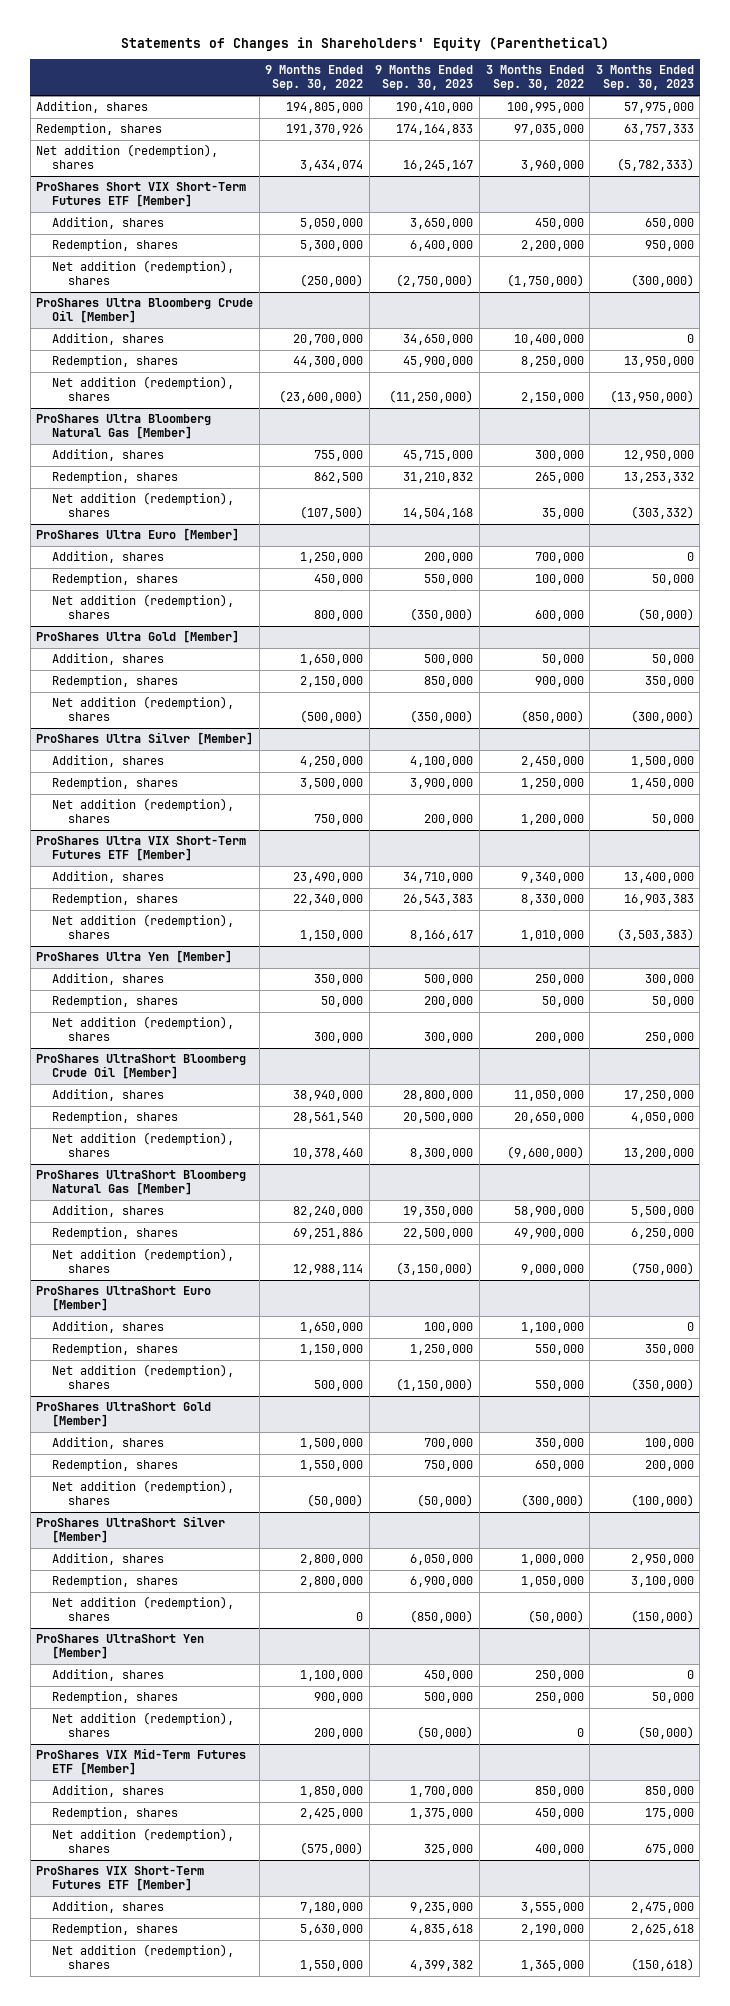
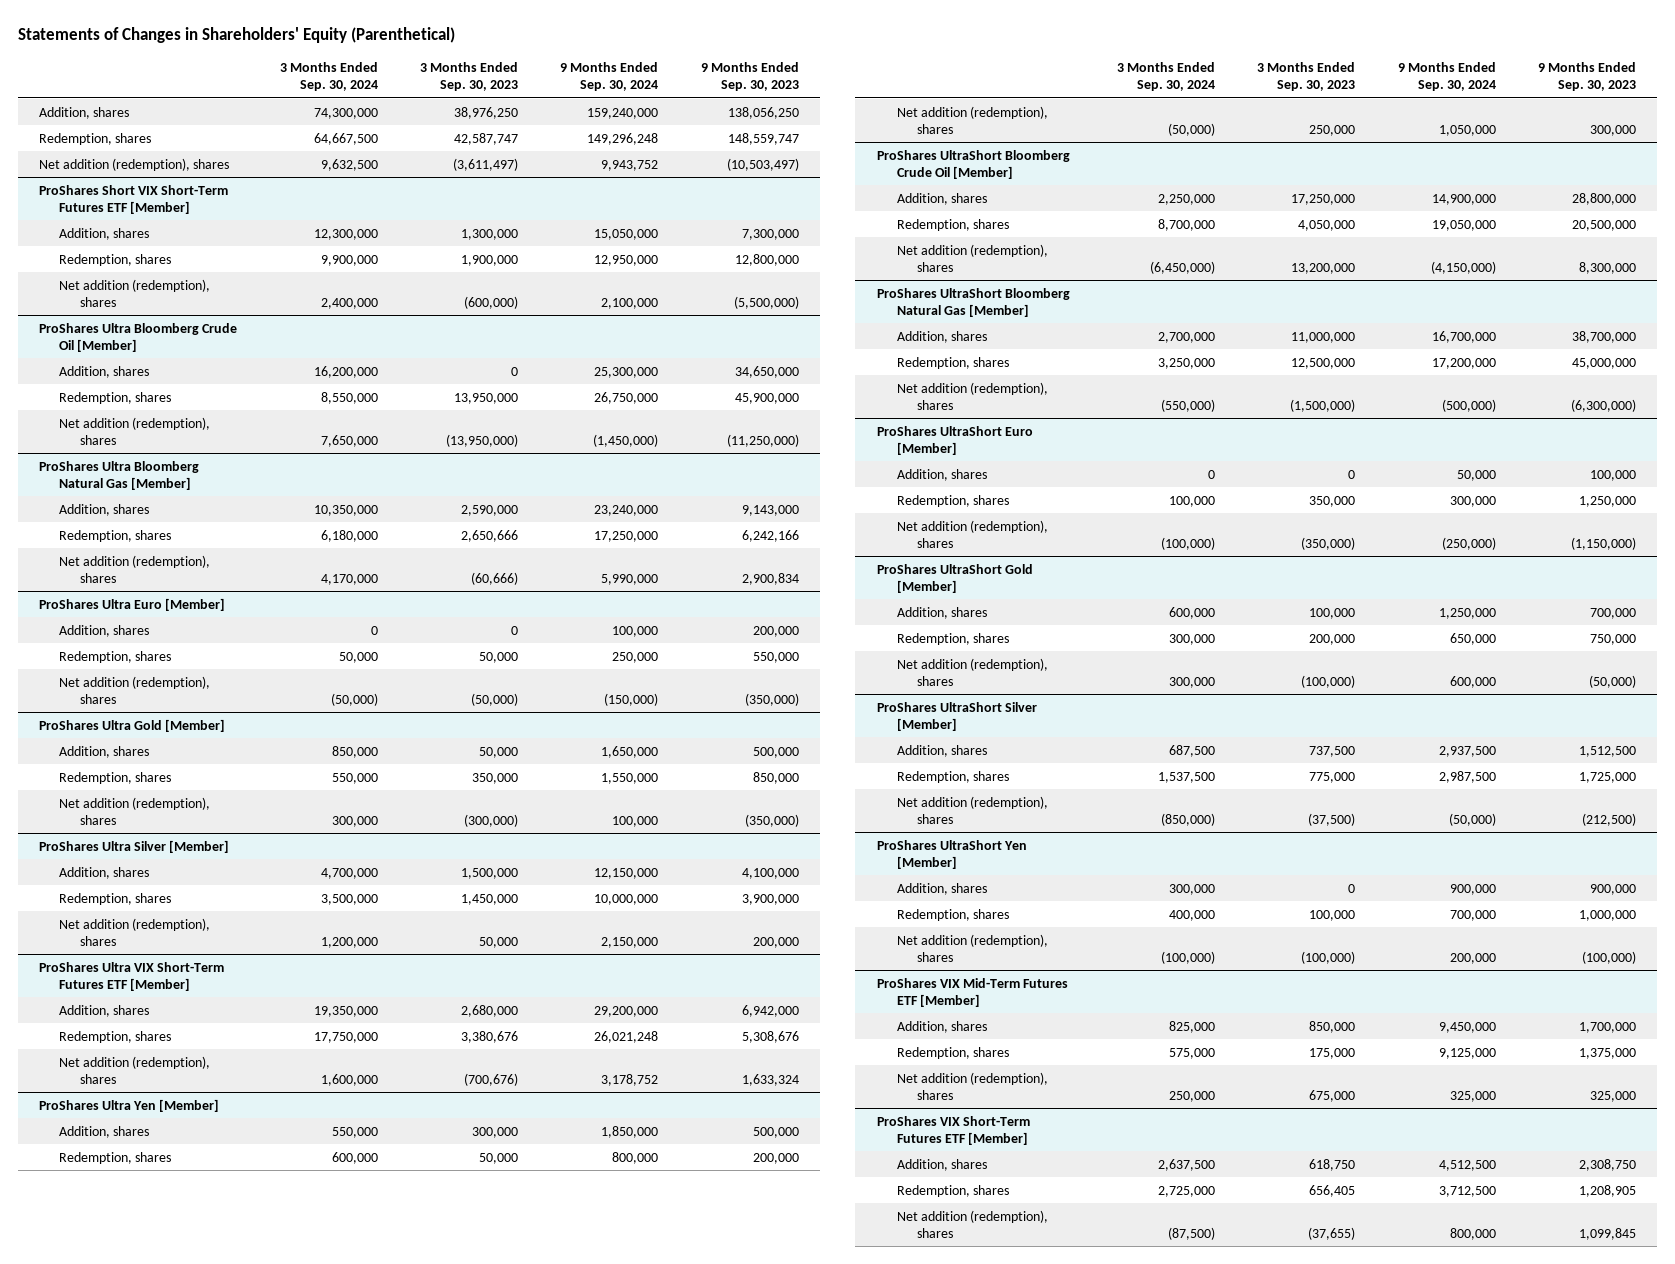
[265,65,364,91] 9 Months Ended Sep. 30, 2022 -> none
[485,65,584,91] 3 Months Ended Sep. 30, 2022 -> none
none -> [279,62,378,92] 3 Months Ended Sep. 30, 2024
none -> [560,62,659,92] 9 Months Ended Sep. 30, 2024
[396,102,474,114] 190,410,000 -> [727,106,799,119] 138,056,250
[623,102,694,114] 57,975,000 -> [454,106,519,119] 38,976,250
[396,124,474,136] 174,164,833 -> [727,132,799,145] 148,559,747
[623,124,694,136] 63,757,333 -> [454,132,519,145] 42,587,747
[403,160,474,172] 16,245,167 -> [726,157,799,171] (10,503,497)
[616,158,694,172] (5,782,333) -> [453,157,519,171] (3,611,497)
[410,218,474,230] 3,650,000 -> [741,228,799,240] 7,300,000
[644,218,694,230] 650,000 -> [461,228,519,240] 1,300,000
[410,240,474,252] 6,400,000 -> [734,253,799,266] 12,800,000
[644,240,694,252] 950,000 -> [461,254,519,266] 1,900,000
[396,274,474,288] (2,750,000) -> [733,295,799,309] (5,500,000)
[630,274,694,288] (300,000) -> [464,295,519,309] (600,000)
[403,450,474,462] 45,715,000 -> [741,504,799,516] 9,143,000
[623,450,694,462] 12,950,000 -> [461,504,519,516] 2,590,000
[403,472,474,484] 31,210,832 -> [741,529,799,542] 6,242,166
[623,472,694,484] 13,253,332 -> [461,529,519,542] 2,650,666
[403,508,474,520] 14,504,168 -> [741,572,799,585] 2,900,834
[630,506,694,520] (303,332) -> [471,571,519,585] (60,666)
[403,872,474,884] 34,710,000 -> [741,1004,799,1017] 6,942,000
[623,872,694,884] 13,400,000 -> [461,1004,519,1017] 2,680,000
[403,894,474,906] 26,543,383 -> [741,1030,799,1043] 5,308,676
[623,894,694,906] 16,903,383 -> [461,1030,519,1043] 3,380,676
[410,930,474,942] 8,166,617 -> [741,1073,799,1086] 1,633,324
[616,928,694,942] (3,503,383) -> [464,1072,519,1086] (700,676)
[403,1206,474,1218] 19,350,000 -> [1571,330,1636,343] 38,700,000
[630,1206,694,1218] 5,500,000 -> [1291,331,1356,343] 11,000,000
[403,1228,474,1240] 22,500,000 -> [1571,357,1636,369] 45,000,000
[630,1228,694,1240] 6,250,000 -> [1291,357,1356,369] 12,500,000
[396,1262,474,1276] (3,150,000) -> [1570,398,1636,412] (6,300,000)
[630,1262,694,1276] (750,000) -> [1290,398,1356,412] (1,500,000)
[410,1554,474,1566] 6,050,000 -> [1578,745,1636,757] 1,512,500
[630,1554,694,1566] 2,950,000 -> [1309,745,1356,757] 737,500
[410,1576,474,1588] 6,900,000 -> [1578,771,1636,783] 1,725,000
[630,1576,694,1588] 3,100,000 -> [1309,771,1356,783] 775,000
[410,1610,474,1624] (850,000) -> [1581,812,1636,826] (212,500)
[630,1610,694,1624] (150,000) -> [1308,812,1356,826] (37,500)
[424,1670,474,1682] 450,000 -> [1589,883,1636,895] 900,000
[424,1692,474,1704] 500,000 -> [1578,909,1636,921] 1,000,000
[651,1692,694,1704] 50,000 -> [1309,909,1356,921] 100,000
[417,1726,474,1740] (50,000) -> [1581,950,1636,964] (100,000)
[637,1726,694,1740] (50,000) -> [1301,950,1356,964] (100,000)
[410,1902,474,1914] 9,235,000 -> [1578,1158,1636,1171] 2,308,750
[630,1902,694,1914] 2,475,000 -> [1309,1158,1356,1171] 618,750
[410,1924,474,1936] 4,835,618 -> [1578,1184,1636,1197] 1,208,905
[630,1924,694,1936] 2,625,618 -> [1309,1184,1356,1197] 656,405
[410,1960,474,1972] 4,399,382 -> [1578,1227,1636,1240] 1,099,845
[630,1958,694,1972] (150,618) -> [1308,1226,1356,1240] (37,655)

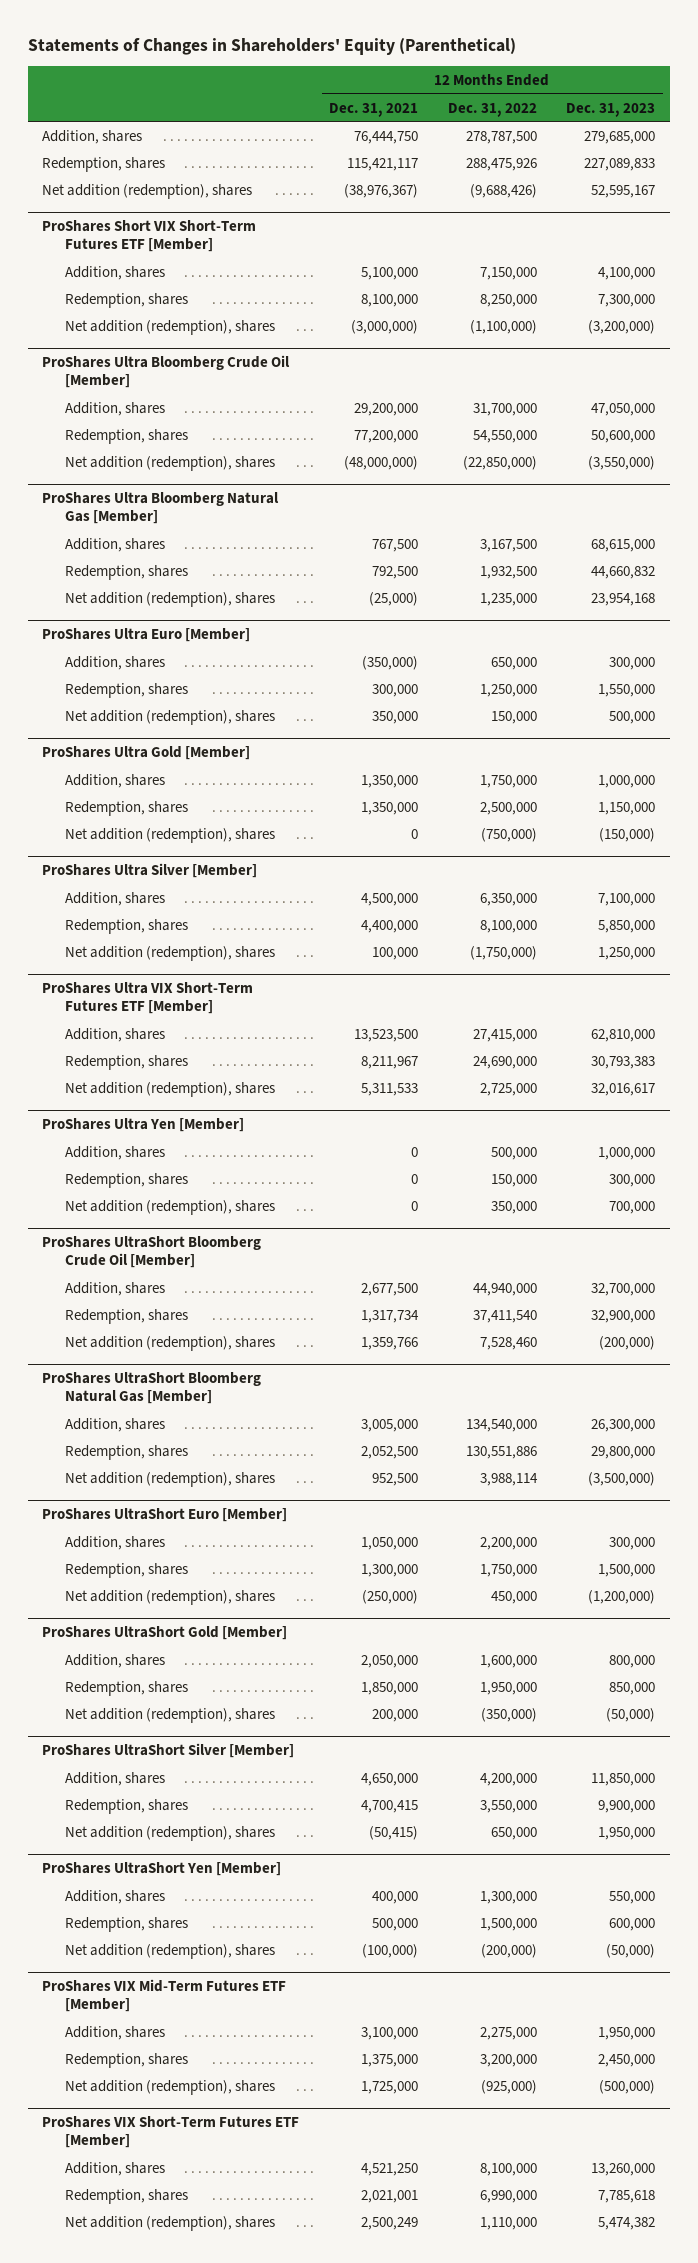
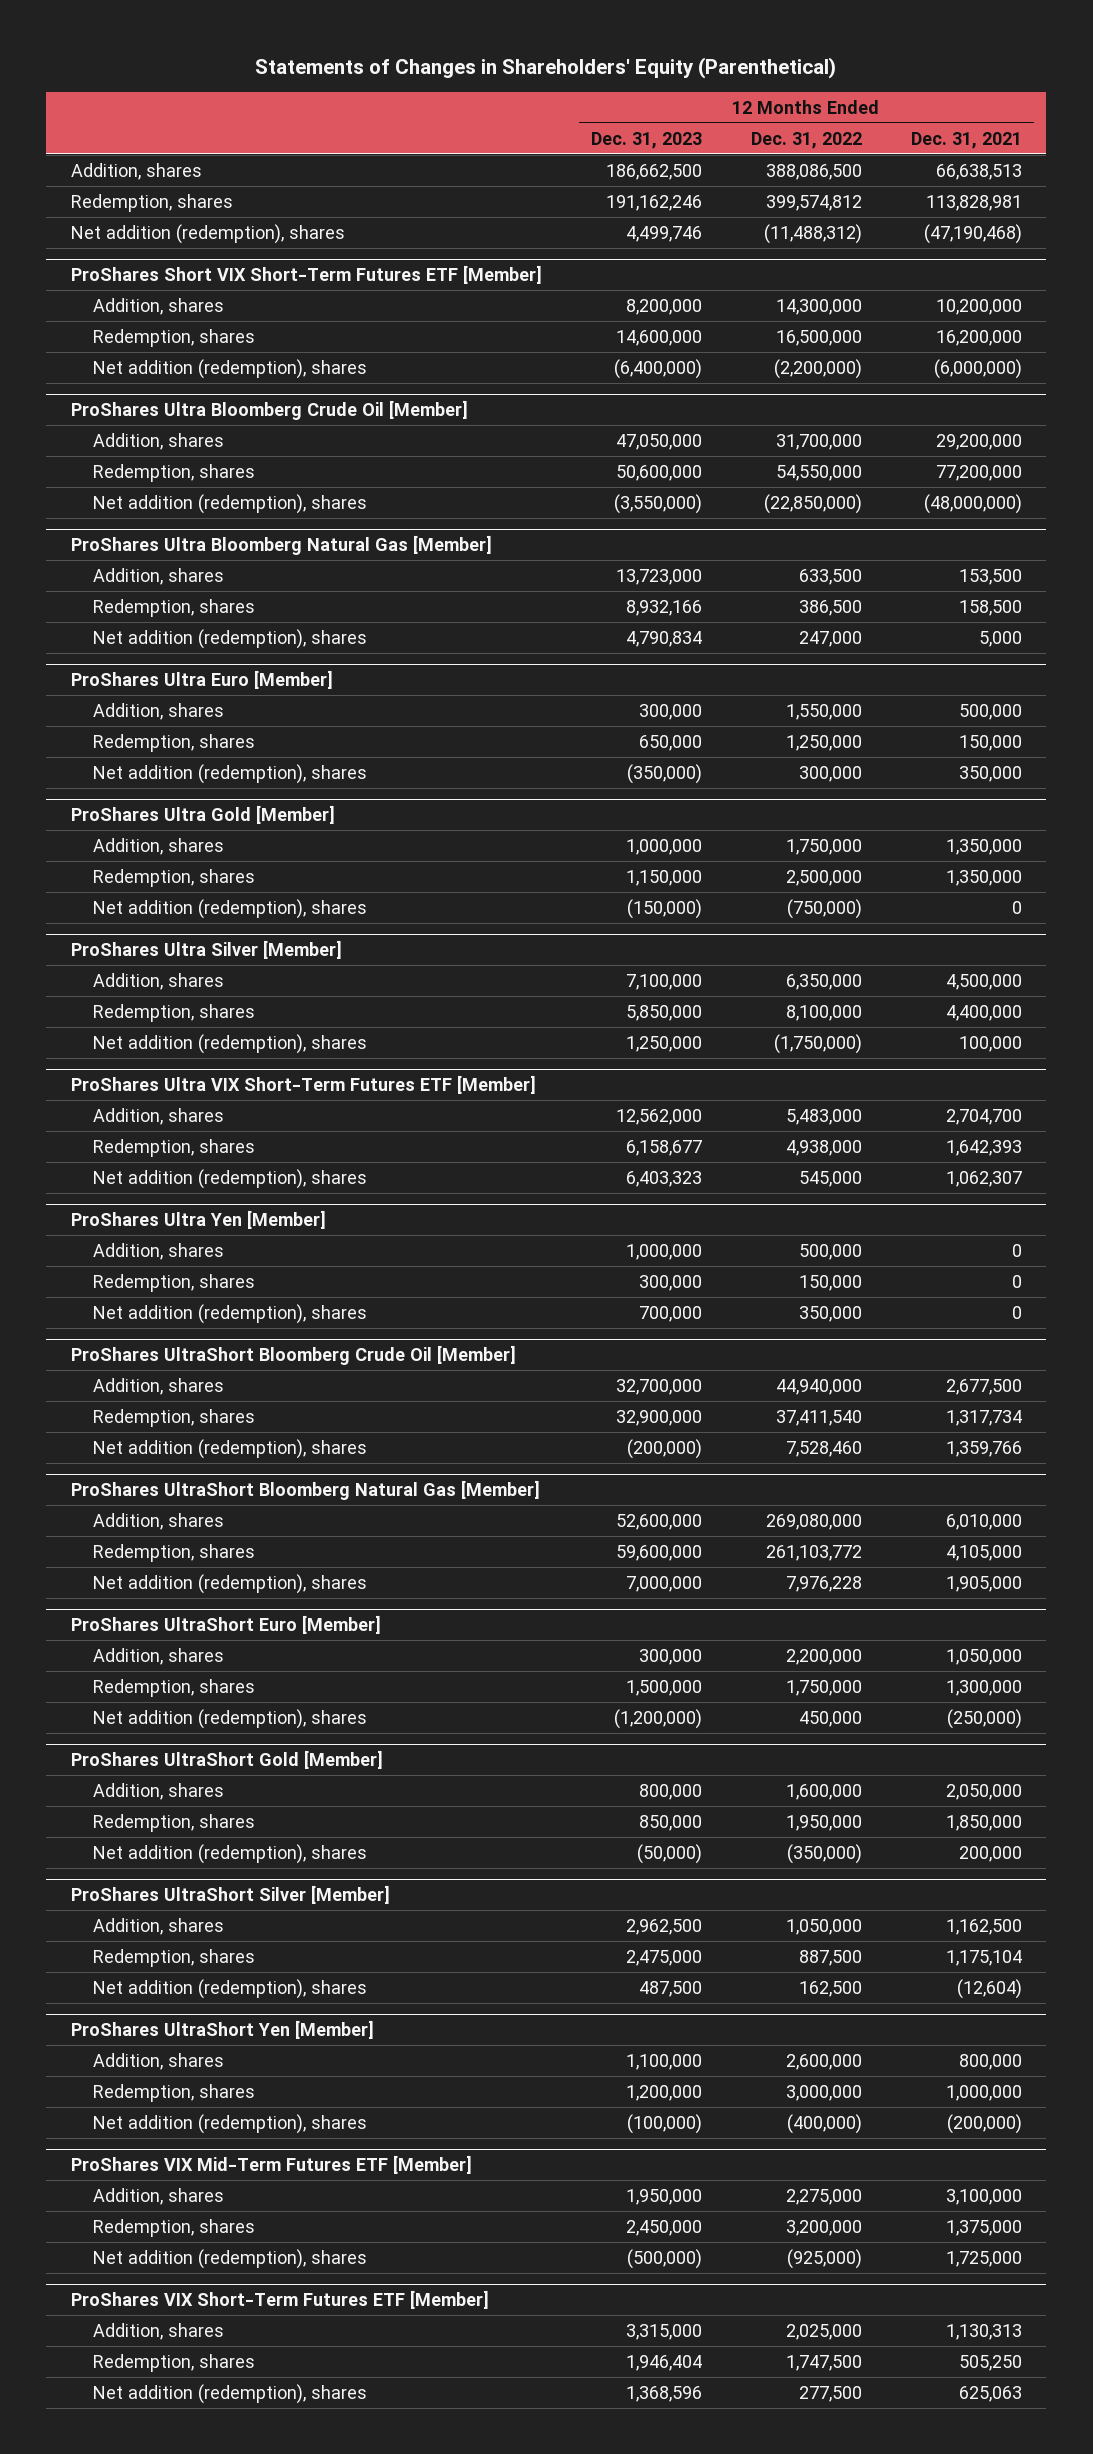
[354,130,419,144] 76,444,750 -> [935,163,1022,180] 66,638,513
[465,130,537,144] 278,787,500 -> [765,163,862,180] 388,086,500
[584,130,656,144] 279,685,000 -> [605,163,702,180] 186,662,500
[347,157,419,171] 115,421,117 -> [925,194,1022,211] 113,828,981
[465,157,537,171] 288,475,926 -> [765,194,862,211] 399,574,812
[584,157,656,171] 227,089,833 -> [605,194,702,211] 191,162,246
[344,183,419,198] (38,976,367) -> [923,223,1022,244] (47,190,468)
[469,183,537,198] (9,688,426) -> [763,223,862,244] (11,488,312)
[591,184,656,198] 52,595,167 -> [625,225,702,242] 4,499,746
[361,266,419,280] 5,100,000 -> [935,298,1022,315] 10,200,000
[479,266,537,280] 7,150,000 -> [775,298,862,315] 14,300,000
[598,266,656,280] 4,100,000 -> [625,298,702,315] 8,200,000
[361,293,419,307] 8,100,000 -> [935,329,1022,346] 16,200,000
[479,293,537,307] 8,250,000 -> [775,329,862,346] 16,500,000
[598,293,656,307] 7,300,000 -> [615,329,702,346] 14,600,000
[351,319,419,334] (3,000,000) -> [933,358,1022,379] (6,000,000)
[469,319,537,334] (1,100,000) -> [773,358,862,379] (2,200,000)
[588,319,656,334] (3,200,000) -> [613,358,702,379] (6,400,000)
[372,538,419,552] 767,500 -> [958,568,1022,585] 153,500
[479,538,537,552] 3,167,500 -> [798,568,862,585] 633,500
[591,538,656,552] 68,615,000 -> [615,568,702,585] 13,723,000
[372,565,419,579] 792,500 -> [958,599,1022,616] 158,500
[479,565,537,579] 1,932,500 -> [798,599,862,616] 386,500
[591,565,656,579] 44,660,832 -> [625,599,702,616] 8,932,166
[369,591,419,606] (25,000) -> [978,630,1022,647] 5,000
[479,592,537,606] 1,235,000 -> [798,630,862,647] 247,000
[591,592,656,606] 23,954,168 -> [625,630,702,647] 4,790,834
[362,655,419,670] (350,000) -> [958,703,1022,720] 500,000
[490,656,537,670] 650,000 -> [785,703,862,720] 1,550,000
[372,683,419,697] 300,000 -> [958,734,1022,751] 150,000
[598,683,656,697] 1,550,000 -> [638,734,702,751] 650,000
[490,710,537,724] 150,000 -> [798,765,862,782] 300,000
[609,710,656,724] 500,000 -> [626,763,702,784] (350,000)
[354,1028,419,1042] 13,523,500 -> [945,1108,1022,1125] 2,704,700
[472,1028,537,1042] 27,415,000 -> [785,1108,862,1125] 5,483,000
[591,1028,656,1042] 62,810,000 -> [615,1108,702,1125] 12,562,000
[361,1055,419,1069] 8,211,967 -> [945,1139,1022,1156] 1,642,393
[472,1055,537,1069] 24,690,000 -> [785,1139,862,1156] 4,938,000
[591,1055,656,1069] 30,793,383 -> [625,1139,702,1156] 6,158,677
[361,1082,419,1096] 5,311,533 -> [945,1170,1022,1187] 1,062,307
[479,1082,537,1096] 2,725,000 -> [798,1170,862,1187] 545,000
[591,1082,656,1096] 32,016,617 -> [625,1170,702,1187] 6,403,323
[361,1418,419,1432] 3,005,000 -> [945,1513,1022,1530] 6,010,000
[465,1418,537,1432] 134,540,000 -> [765,1513,862,1530] 269,080,000
[591,1418,656,1432] 26,300,000 -> [615,1513,702,1530] 52,600,000
[361,1445,419,1459] 2,052,500 -> [945,1544,1022,1561] 4,105,000
[465,1445,537,1459] 130,551,886 -> [765,1544,862,1561] 261,103,772
[591,1445,656,1459] 29,800,000 -> [615,1544,702,1561] 59,600,000
[372,1472,419,1486] 952,500 -> [945,1575,1022,1592] 1,905,000
[479,1472,538,1486] 3,988,114 -> [785,1575,862,1592] 7,976,228
[588,1471,656,1486] (3,500,000) -> [625,1575,702,1592] 7,000,000
[361,1772,419,1786] 4,650,000 -> [945,1918,1022,1935] 1,162,500
[479,1772,537,1786] 4,200,000 -> [785,1918,862,1935] 1,050,000
[591,1772,656,1786] 11,850,000 -> [625,1918,702,1935] 2,962,500
[361,1799,419,1813] 4,700,415 -> [945,1949,1022,1966] 1,175,104
[479,1799,537,1813] 3,550,000 -> [798,1949,862,1966] 887,500
[598,1799,656,1813] 9,900,000 -> [625,1949,702,1966] 2,475,000
[369,1825,419,1840] (50,415) -> [956,1978,1022,1999] (12,604)
[490,1826,537,1840] 650,000 -> [798,1980,862,1997] 162,500
[598,1826,656,1840] 1,950,000 -> [638,1980,702,1997] 487,500
[372,1890,419,1904] 400,000 -> [958,2053,1022,2070] 800,000
[479,1890,537,1904] 1,300,000 -> [785,2053,862,2070] 2,600,000
[609,1890,656,1904] 550,000 -> [625,2053,702,2070] 1,100,000
[372,1917,419,1931] 500,000 -> [945,2084,1022,2101] 1,000,000
[479,1917,537,1931] 1,500,000 -> [785,2084,862,2101] 3,000,000
[609,1917,656,1931] 600,000 -> [625,2084,702,2101] 1,200,000
[362,1943,419,1958] (100,000) -> [946,2113,1022,2134] (200,000)
[480,1943,537,1958] (200,000) -> [786,2113,862,2134] (400,000)
[606,1943,656,1958] (50,000) -> [626,2113,702,2134] (100,000)
[361,2162,419,2176] 4,521,250 -> [945,2323,1022,2340] 1,130,313
[479,2162,537,2176] 8,100,000 -> [785,2323,862,2340] 2,025,000
[591,2162,656,2176] 13,260,000 -> [625,2323,702,2340] 3,315,000
[361,2189,419,2203] 2,021,001 -> [958,2354,1022,2371] 505,250
[479,2189,537,2203] 6,990,000 -> [785,2354,862,2371] 1,747,500
[598,2189,656,2203] 7,785,618 -> [625,2354,702,2371] 1,946,404
[361,2216,419,2230] 2,500,249 -> [958,2385,1022,2402] 625,063
[479,2216,537,2230] 1,110,000 -> [798,2385,862,2402] 277,500
[598,2216,656,2230] 5,474,382 -> [625,2385,702,2402] 1,368,596

